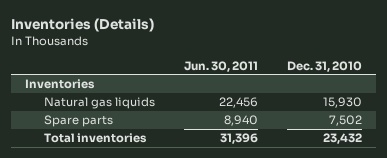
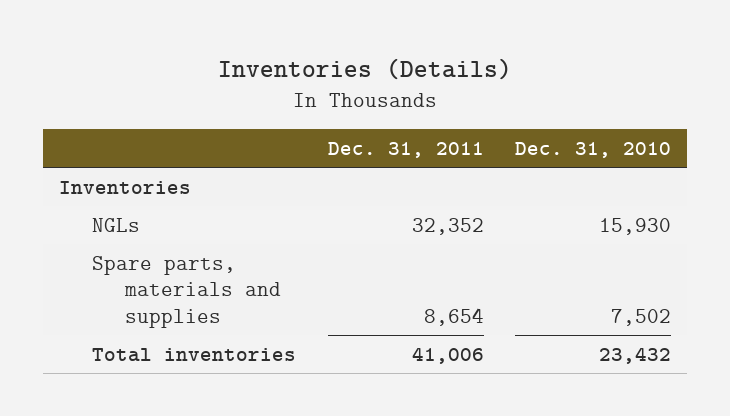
[183,60,258,72] Jun. 30, 2011 -> none
none -> [327,142,484,159] Dec. 31, 2011
[43,97,155,110] Natural gas liquids -> [92,217,141,232] NGLs
[43,115,113,128] Spare parts -> [92,255,282,328] Spare parts, materials and supplies

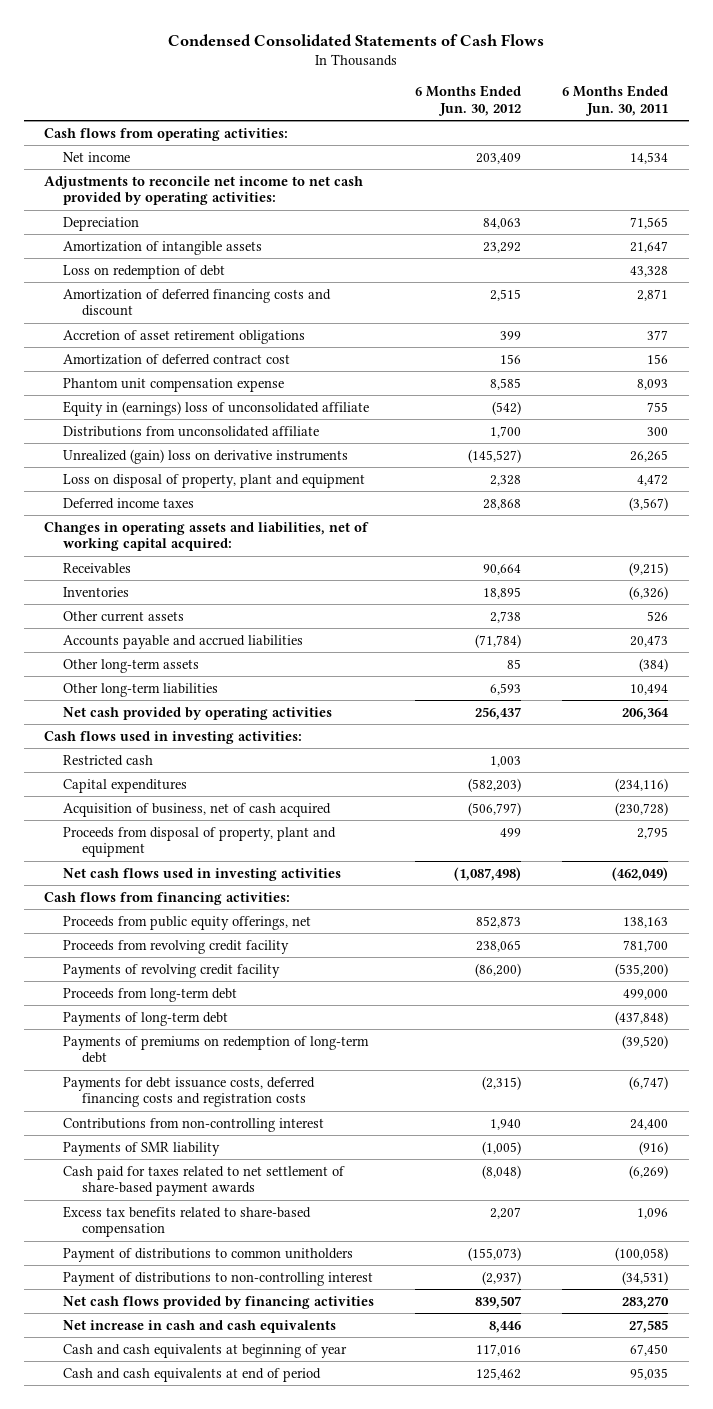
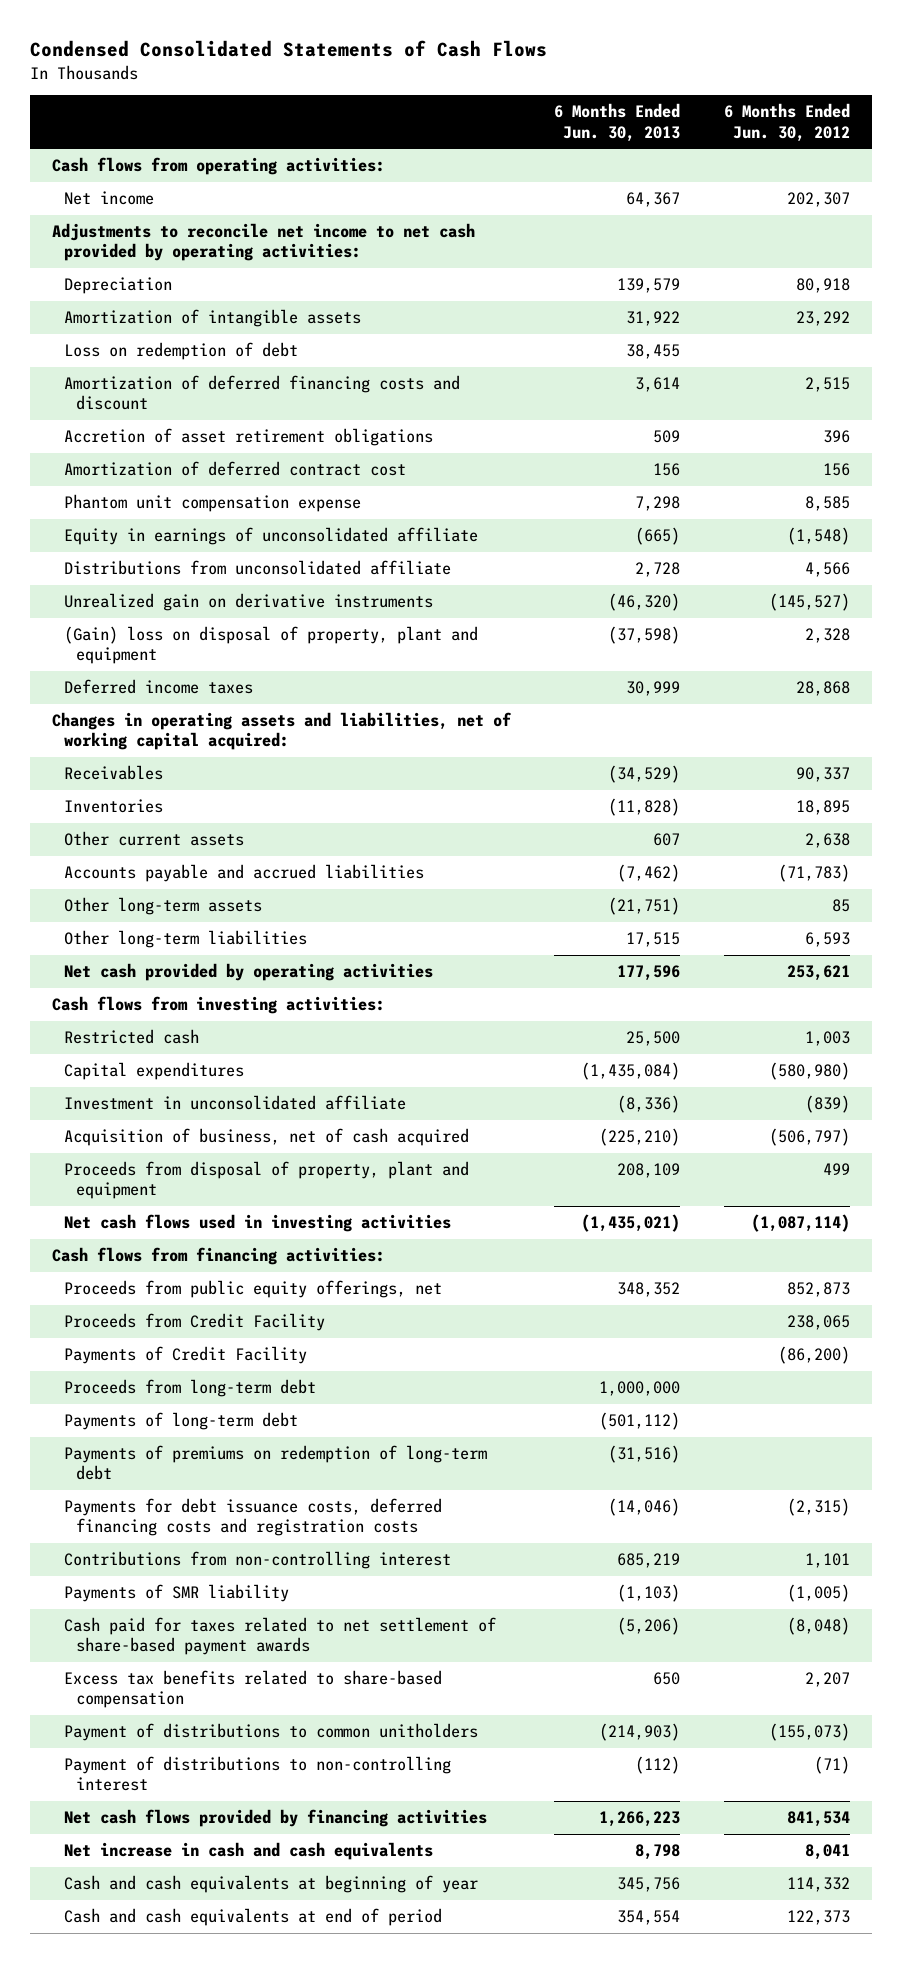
[562,85,669,117] 6 Months Ended Jun. 30, 2011 -> none
none -> [554,103,681,142] 6 Months Ended Jun. 30, 2013
[476,152,522,164] 203,409 -> [786,192,850,208] 202,307
[483,217,522,229] 84,063 -> [795,278,850,294] 80,918
[500,330,522,340] 399 -> [822,430,850,444] 396
[62,400,369,416] Equity in (earnings) loss of unconsolidated affiliate -> [63,527,478,546] Equity in earnings of unconsolidated affiliate
[492,400,522,415] (542) -> [786,527,850,546] (1,548)
[490,425,522,438] 1,700 -> [804,562,850,578] 4,566
[62,448,348,464] Unrealized (gain) loss on derivative instruments -> [63,593,433,612] Unrealized gain on derivative instruments
[62,473,365,488] Loss on disposal of property, plant and equipment -> [63,626,478,665] (Gain) loss on disposal of property, plant and equipment
[483,563,522,575] 90,664 -> [795,767,850,783] 90,337
[490,610,522,623] 2,738 -> [804,833,850,849] 2,638
[475,633,522,648] (71,784) -> [777,864,850,883] (71,783)
[475,706,522,720] 256,437 -> [786,965,850,982] 253,621
[44,730,303,744] Cash flows used in investing activities: -> [51,996,385,1015] Cash flows from investing activities:
[468,777,522,792] (582,203) -> [768,1062,850,1081] (580,980)
none -> [63,1095,406,1111] Investment in unconsolidated affiliate
[454,866,522,881] (1,087,498) -> [750,1214,850,1233] (1,087,114)
[62,939,289,954] Proceeds from revolving credit facility -> [63,1313,325,1332] Proceeds from Credit Facility
[62,963,280,978] Payments of revolving credit facility -> [63,1346,307,1365] Payments of Credit Facility
[490,1118,522,1130] 1,940 -> [804,1553,850,1569] 1,101
[482,1270,522,1285] (2,937) -> [813,1756,850,1775] (71)
[475,1295,522,1309] 839,507 -> [786,1811,850,1828] 841,534
[489,1320,522,1333] 8,446 -> [804,1844,850,1861] 8,041
[476,1343,522,1356] 117,016 -> [786,1877,850,1893] 114,332
[476,1367,522,1380] 125,462 -> [786,1910,850,1926] 122,373

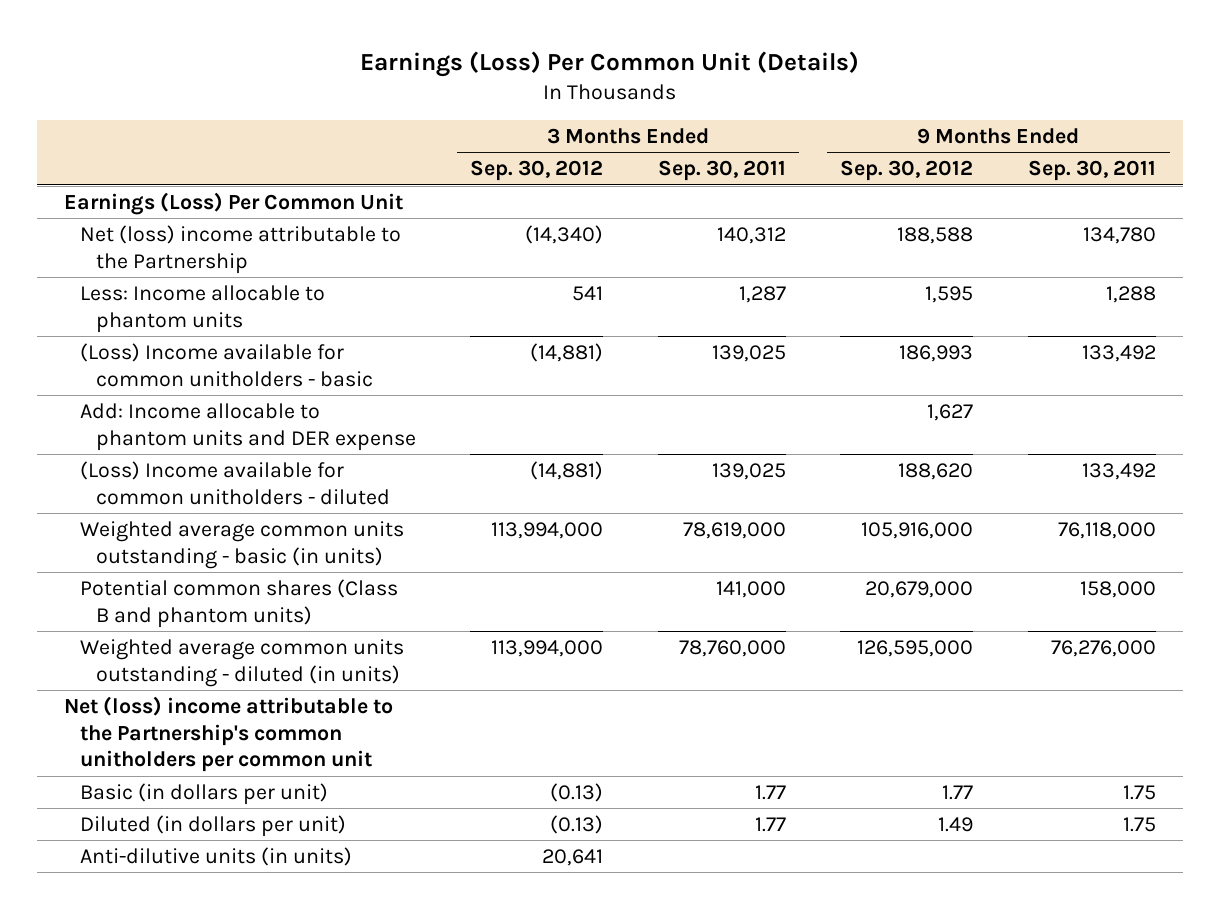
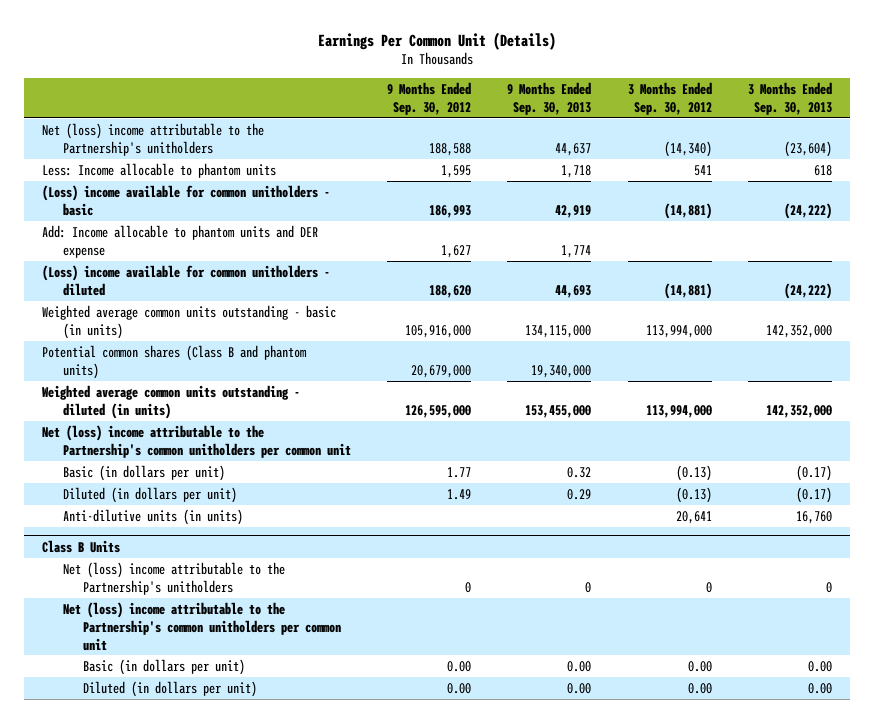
[360,51,860,78] Earnings (Loss) Per Common Unit (Details) -> [318,31,557,50] Earnings Per Common Unit (Details)
[657,160,786,182] Sep. 30, 2011 -> none
[1028,160,1157,182] Sep. 30, 2011 -> none
none -> [507,81,592,115] 9 Months Ended Sep. 30, 2013
none -> [748,81,833,115] 3 Months Ended Sep. 30, 2013
[64,191,404,215] Earnings (Loss) Per Common Unit -> none
[80,224,402,274] Net (loss) income attributable to the Partnership -> [42,122,265,156] Net (loss) income attributable to the Partnership's unitholders
[80,342,373,387] (Loss) Income available for common unitholders - basic -> [42,184,331,216] (Loss) income available for common unitholders - basic
[80,460,390,505] (Loss) Income available for common unitholders - diluted -> [42,264,331,296] (Loss) income available for common unitholders - diluted
none -> [42,539,121,553] Class B Units
none -> [62,561,285,595] Net (loss) income attributable to the Partnership's unitholders
none -> [62,601,342,651] Net (loss) income attributable to the Partnership's common unitholders per common unit
none -> [83,658,246,675] Basic (in dollars per unit)
none -> [83,680,258,697] Diluted (in dollars per unit)

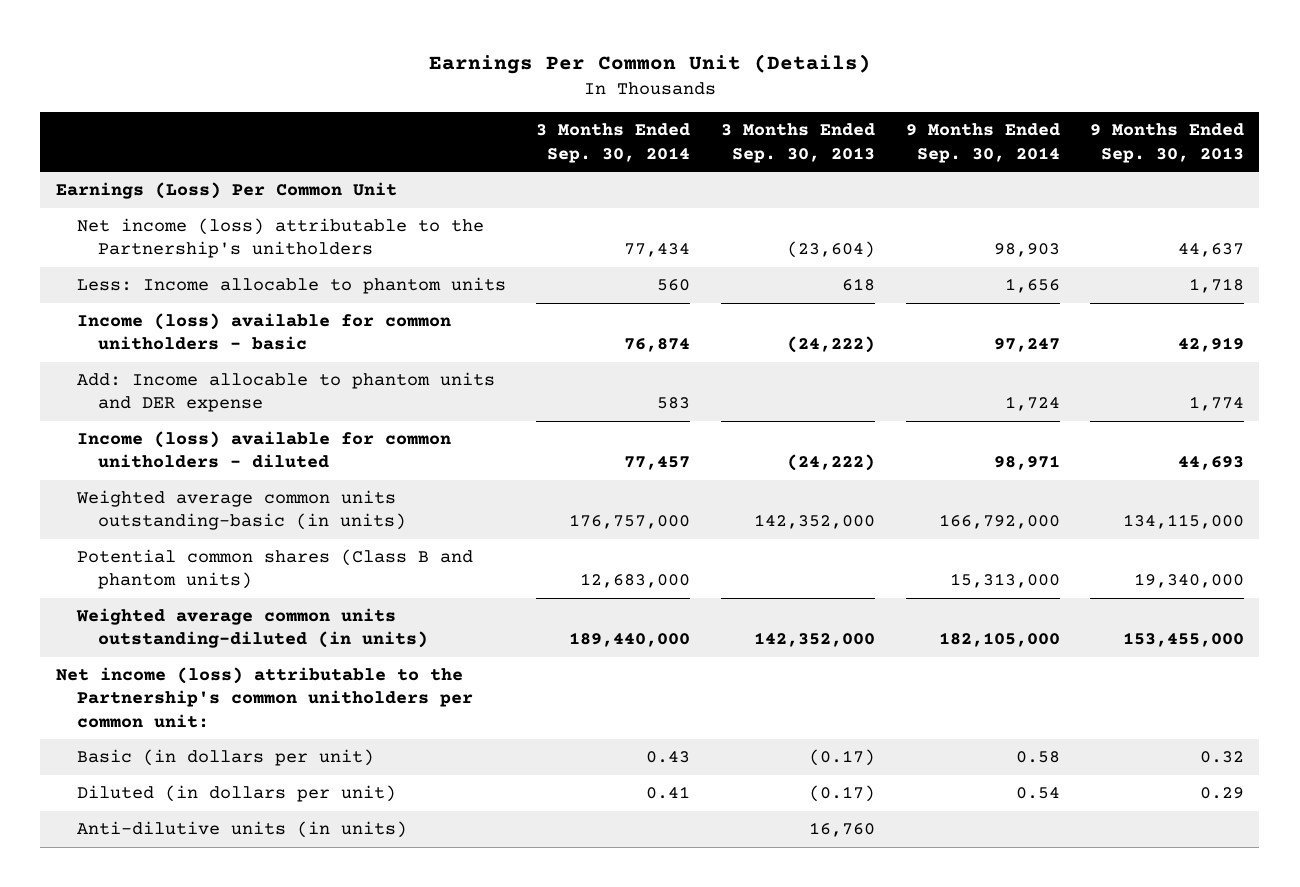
[387,81,472,115] 9 Months Ended Sep. 30, 2012 -> none
[627,81,712,115] 3 Months Ended Sep. 30, 2012 -> none
none -> [536,123,691,163] 3 Months Ended Sep. 30, 2014
none -> [905,123,1060,163] 9 Months Ended Sep. 30, 2014
none -> [55,182,397,200] Earnings (Loss) Per Common Unit
[42,122,265,156] Net (loss) income attributable to the Partnership's unitholders -> [76,218,484,259] Net income (loss) attributable to the Partnership's unitholders
[42,184,331,216] (Loss) income available for common unitholders - basic -> [76,313,451,351] Income (loss) available for common unitholders - basic
[42,264,331,296] (Loss) income available for common unitholders - diluted -> [76,431,451,469] Income (loss) available for common unitholders - diluted
[42,304,337,339] Weighted average common units outstanding - basic (in units) -> [75,490,407,531] Weighted average common units outstanding-basic (in units)
[42,384,301,419] Weighted average common units outstanding - diluted (in units) -> [75,608,429,649] Weighted average common units outstanding-diluted (in units)
[42,424,351,458] Net (loss) income attributable to the Partnership's common unitholders per common unit -> [55,667,473,728] Net income (loss) attributable to the Partnership's common unitholders per common unit:
[42,539,121,553] Class B Units -> none
[62,561,285,595] Net (loss) income attributable to the Partnership's unitholders -> none
[62,601,342,651] Net (loss) income attributable to the Partnership's common unitholders per common unit -> none
[83,658,246,675] Basic (in dollars per unit) -> none
[83,680,258,697] Diluted (in dollars per unit) -> none

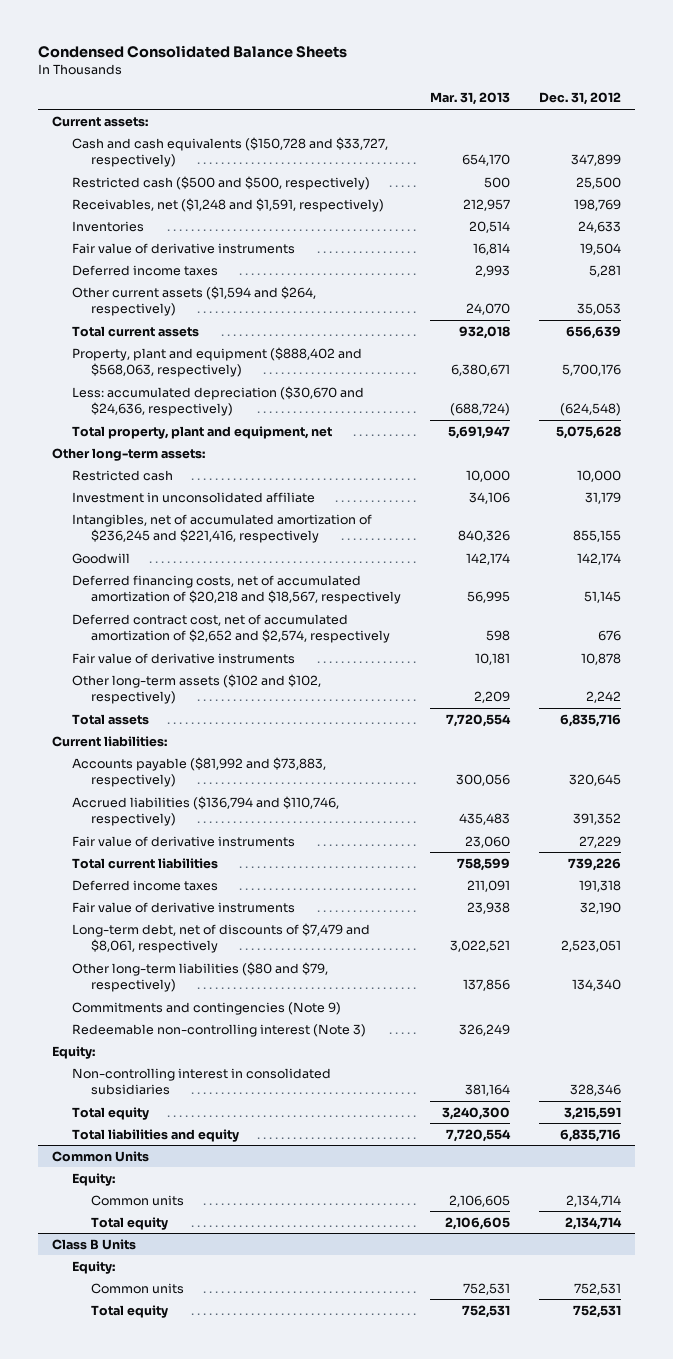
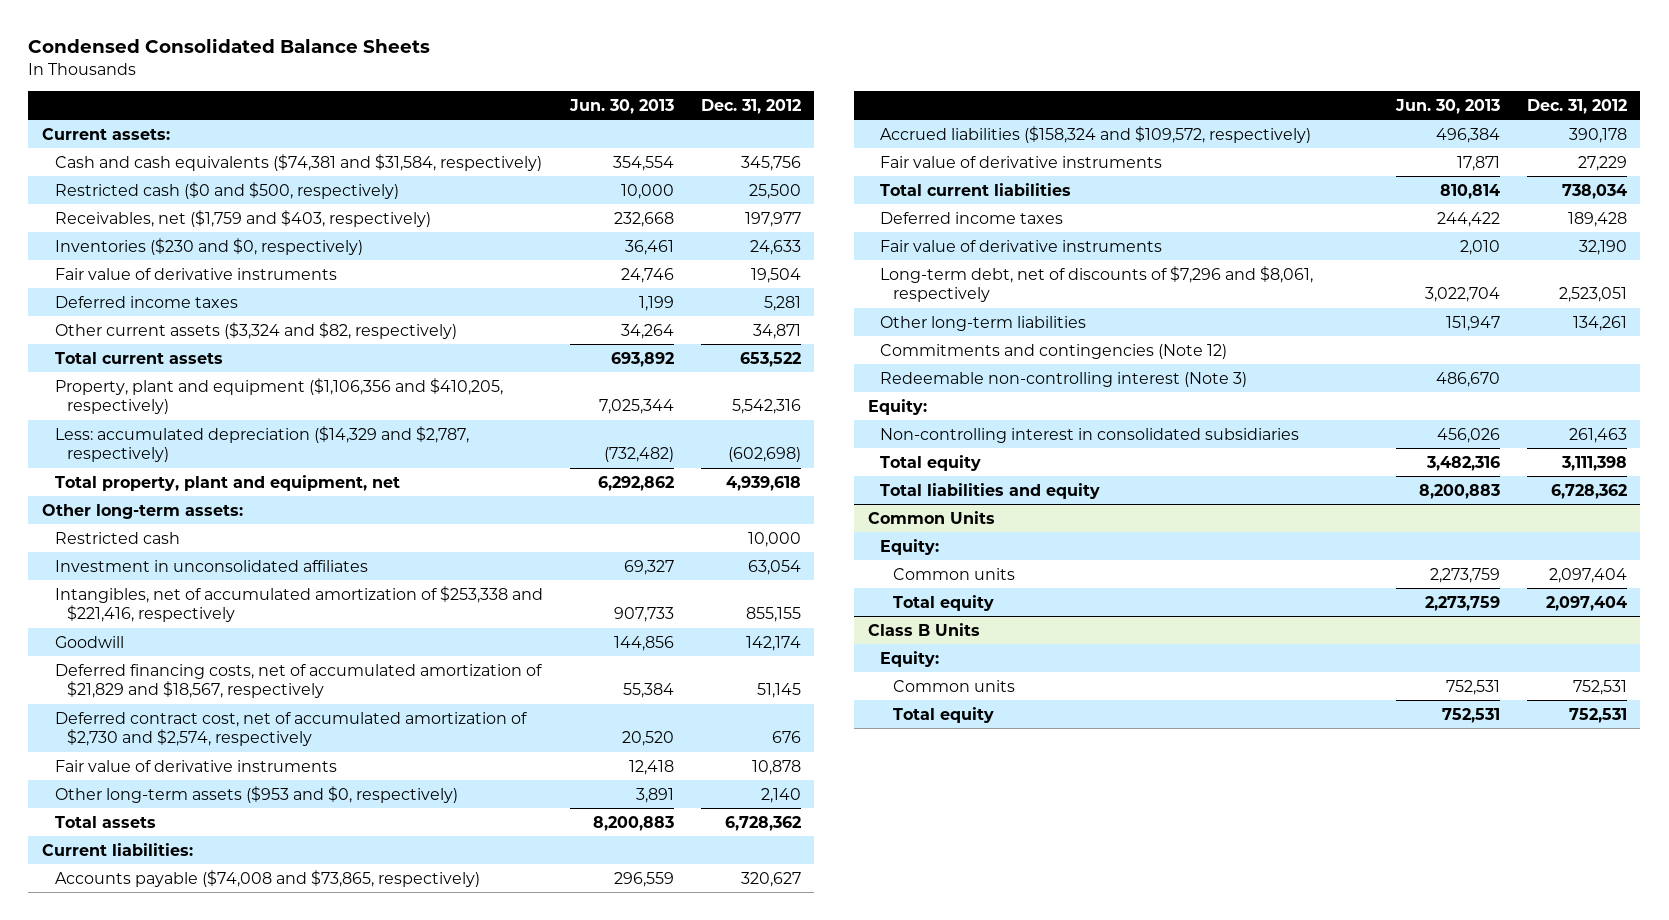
[429,92,510,106] Mar. 31, 2013 -> none
none -> [568,98,674,114] Jun. 30, 2013
[71,136,388,168] Cash and cash equivalents ($150,728 and $33,727, respectively) -> [54,153,542,171] Cash and cash equivalents ($74,381 and $31,584, respectively)
[570,154,621,167] 347,899 -> [740,155,801,171] 345,756
[71,175,370,190] Restricted cash ($500 and $500, respectively) -> [54,181,399,199] Restricted cash ($0 and $500, respectively)
[71,197,384,212] Receivables, net ($1,248 and $1,591, respectively) -> [54,209,431,227] Receivables, net ($1,759 and $403, respectively)
[573,198,621,211] 198,769 -> [744,211,801,227] 197,977
[71,220,144,232] Inventories -> [54,237,363,255] Inventories ($230 and $0, respectively)
[71,285,316,317] Other current assets ($1,594 and $264, respectively) -> [54,321,457,339] Other current assets ($3,324 and $82, respectively)
[576,303,621,316] 35,053 -> [752,323,801,339] 34,871
[565,325,621,339] 656,639 -> [739,351,801,367] 653,522
[71,346,362,378] Property, plant and equipment ($888,402 and $568,063, respectively) -> [54,377,503,415] Property, plant and equipment ($1,106,356 and $410,205, respectively)
[561,364,621,377] 5,700,176 -> [731,399,801,415] 5,542,316
[71,385,364,417] Less: accumulated depreciation ($30,670 and $24,636, respectively) -> [54,425,469,463] Less: accumulated depreciation ($14,329 and $2,787, respectively)
[559,403,621,417] (624,548) -> [727,447,801,463] (602,698)
[555,425,621,439] 5,075,628 -> [725,475,801,491] 4,939,618
[71,491,315,503] Investment in unconsolidated affiliate -> [54,559,368,572] Investment in unconsolidated affiliates
[584,491,621,504] 31,179 -> [747,559,801,575] 63,054
[71,513,372,544] Intangibles, net of accumulated amortization of $236,245 and $221,416, respectively -> [54,585,543,623] Intangibles, net of accumulated amortization of $253,338 and $221,416, respectively
[71,574,402,605] Deferred financing costs, net of accumulated amortization of $20,218 and $18,567, respectively -> [54,663,542,699] Deferred financing costs, net of accumulated amortization of $21,829 and $18,567, respectively
[71,613,391,644] Deferred contract cost, net of accumulated amortization of $2,652 and $2,574, respectively -> [54,711,527,747] Deferred contract cost, net of accumulated amortization of $2,730 and $2,574, respectively
[71,673,321,705] Other long-term assets ($102 and $102, respectively) -> [54,785,458,803] Other long-term assets ($953 and $0, respectively)
[585,691,621,704] 2,242 -> [760,787,801,803] 2,140
[559,713,621,727] 6,835,716 -> [724,815,801,831] 6,728,362
[71,756,326,788] Accounts payable ($81,992 and $73,883, respectively) -> [54,869,480,887] Accounts payable ($74,008 and $73,865, respectively)
[568,774,621,787] 320,645 -> [740,871,801,887] 320,627
[71,795,339,827] Accrued liabilities ($136,794 and $110,746, respectively) -> [880,125,1312,143] Accrued liabilities ($158,324 and $109,572, respectively)
[572,813,621,826] 391,352 -> [1568,127,1627,143] 390,178
[567,857,621,871] 739,226 -> [1561,183,1627,199] 738,034
[578,879,621,892] 191,318 -> [1567,211,1627,227] 189,428
[71,922,370,954] Long-term debt, net of discounts of $7,479 and $8,061, respectively -> [880,265,1314,303] Long-term debt, net of discounts of $7,296 and $8,061, respectively
[71,961,328,993] Other long-term liabilities ($80 and $79, respectively) -> [880,315,1087,331] Other long-term liabilities
[571,979,621,992] 134,340 -> [1572,315,1627,331] 134,261
[71,1001,341,1015] Commitments and contingencies (Note 9) -> [880,343,1228,359] Commitments and contingencies (Note 12)
[569,1084,621,1097] 328,346 -> [1568,427,1627,443] 261,463
[563,1106,621,1120] 3,215,591 -> [1560,455,1627,471] 3,111,398
[559,1128,621,1142] 6,835,716 -> [1550,483,1627,499] 6,728,362
[565,1194,621,1207] 2,134,714 -> [1548,567,1627,583] 2,097,404
[564,1216,622,1230] 2,134,714 -> [1545,595,1627,611] 2,097,404

